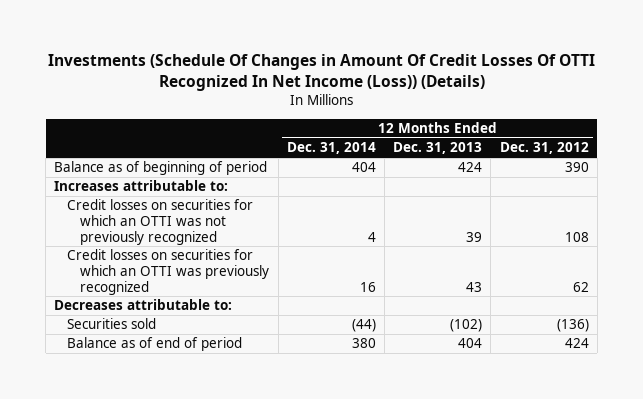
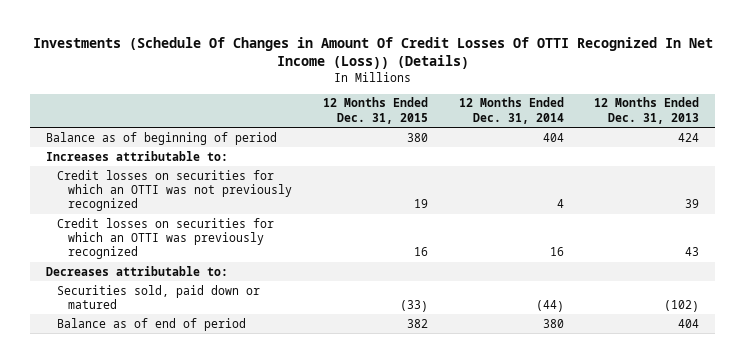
[499,142,589,155] Dec. 31, 2012 -> none
none -> [322,97,428,124] 12 Months Ended Dec. 31, 2015
[67,318,157,330] Securities sold -> [56,284,260,309] Securities sold, paid down or matured

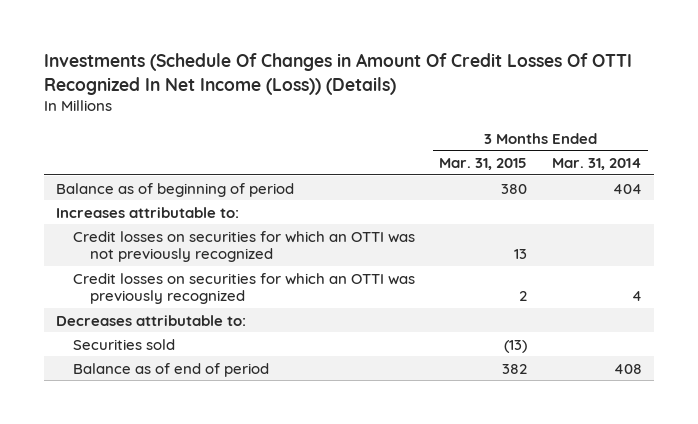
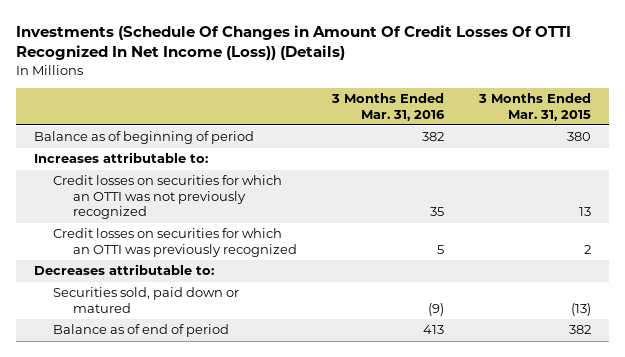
[551,157,642,170] Mar. 31, 2014 -> none
none -> [331,93,446,121] 3 Months Ended Mar. 31, 2016
[73,338,176,350] Securities sold -> [53,287,240,313] Securities sold, paid down or matured

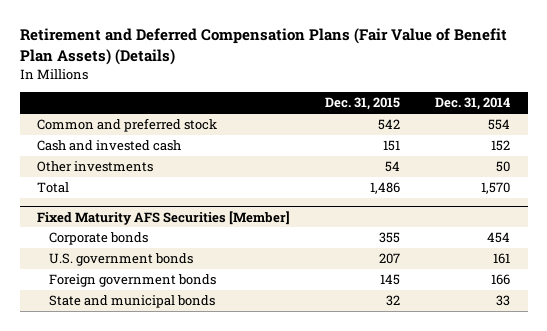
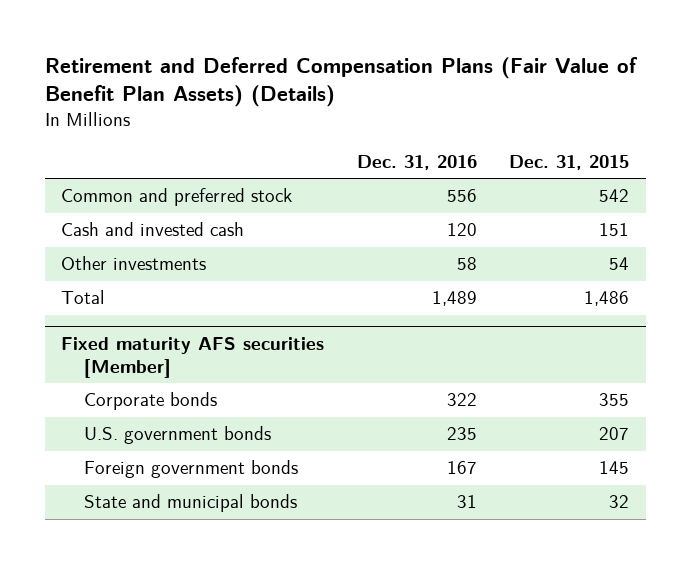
[435,97,511,111] Dec. 31, 2014 -> none
none -> [356,154,477,170] Dec. 31, 2016
[37,210,291,225] Fixed Maturity AFS Securities [Member] -> [60,336,324,378] Fixed maturity AFS securities [Member]

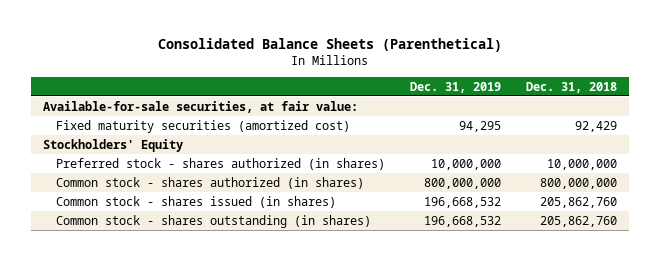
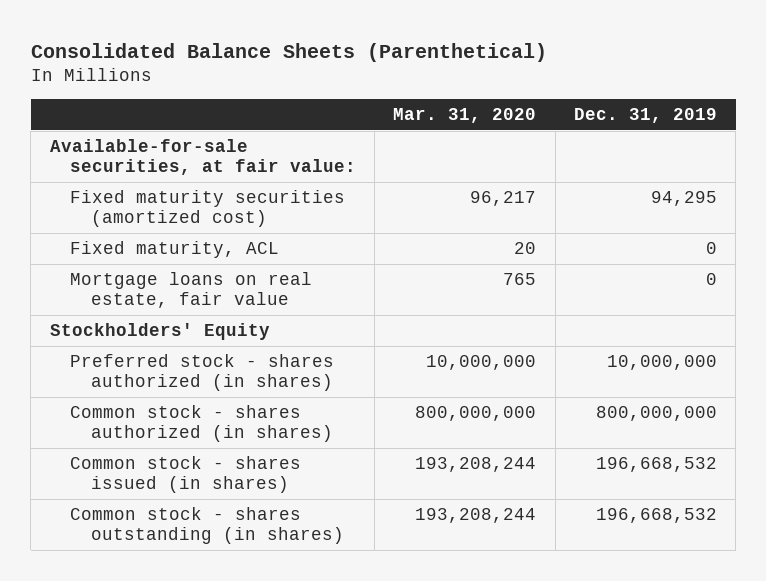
[525,81,617,93] Dec. 31, 2018 -> none
none -> [393,107,537,123] Mar. 31, 2020
none -> [70,241,280,259] Fixed maturity, ACL
none -> [70,272,313,309] Mortgage loans on real estate, fair value

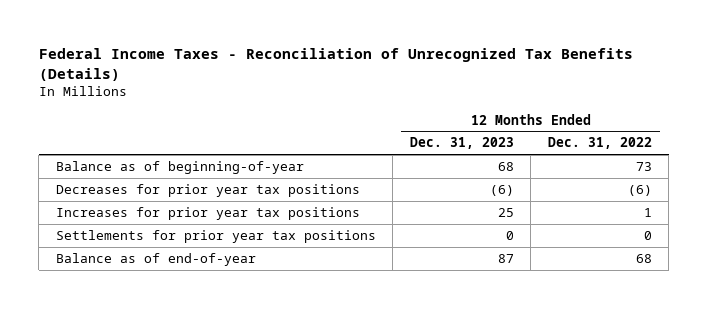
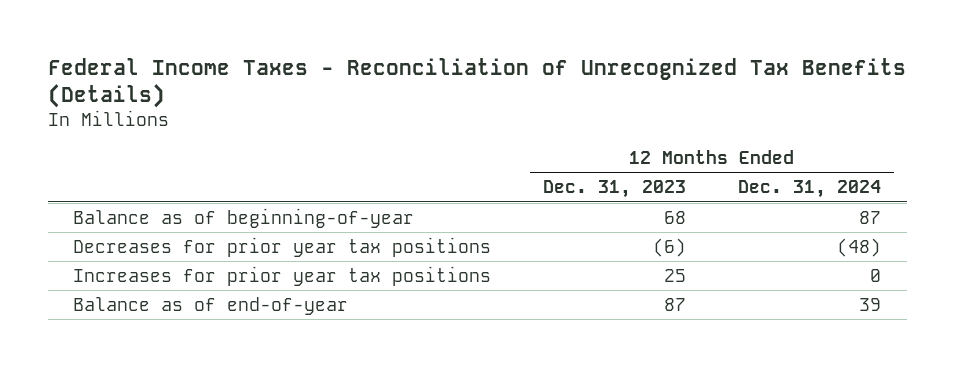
[547,137,652,150] Dec. 31, 2022 -> none
none -> [738,180,882,199] Dec. 31, 2024
[55,230,376,244] Settlements for prior year tax positions -> none

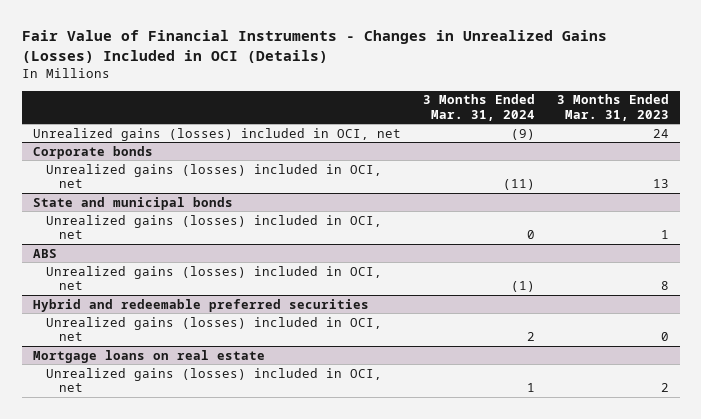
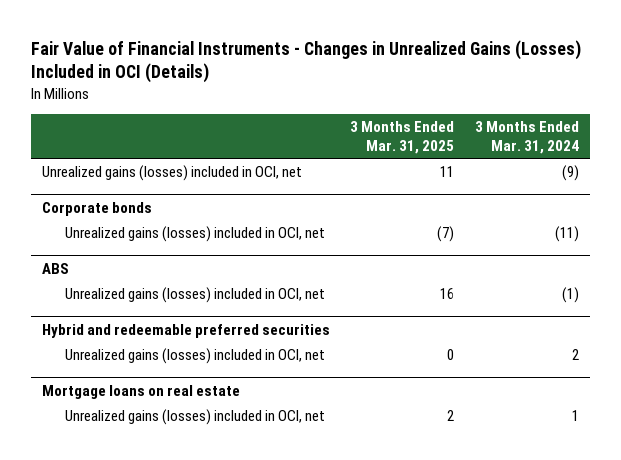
[556,94,669,121] 3 Months Ended Mar. 31, 2023 -> none
none -> [350,120,455,154] 3 Months Ended Mar. 31, 2025
[32,196,233,210] State and municipal bonds -> none
[45,214,382,240] Unrealized gains (losses) included in OCI, net -> none

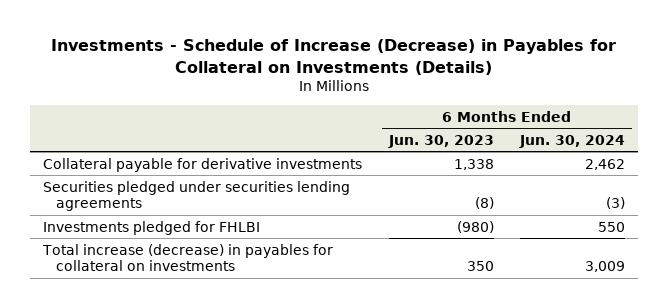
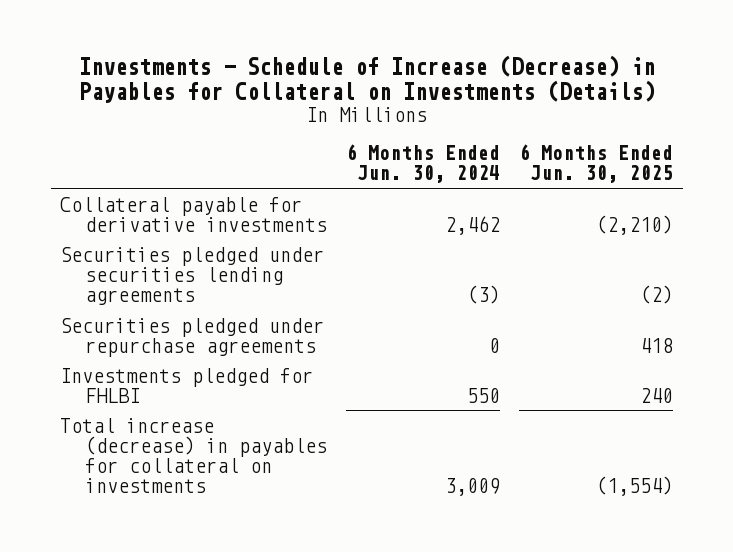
[387,134,494,148] Jun. 30, 2023 -> none
none -> [519,144,674,184] 6 Months Ended Jun. 30, 2025
none -> [60,317,325,357] Securities pledged under repurchase agreements

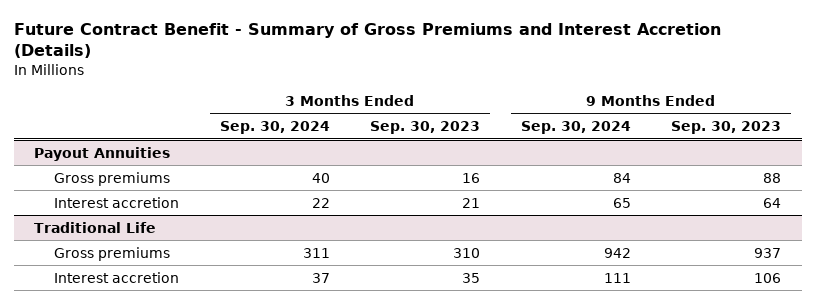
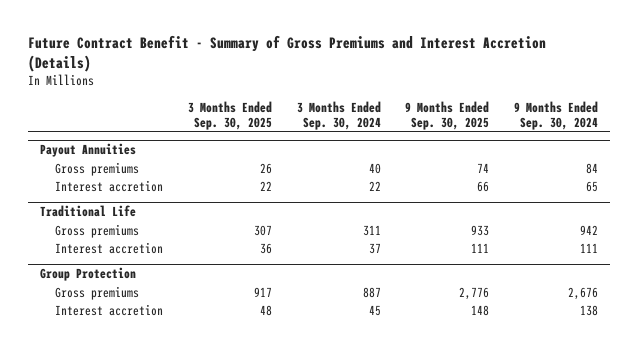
[370,121,481,135] Sep. 30, 2023 -> none
[671,121,782,135] Sep. 30, 2023 -> none
none -> [188,100,273,131] 3 Months Ended Sep. 30, 2025
none -> [405,100,490,131] 9 Months Ended Sep. 30, 2025
none -> [40,267,137,282] Group Protection
none -> [55,285,140,300] Gross premiums
none -> [55,303,164,316] Interest accretion

